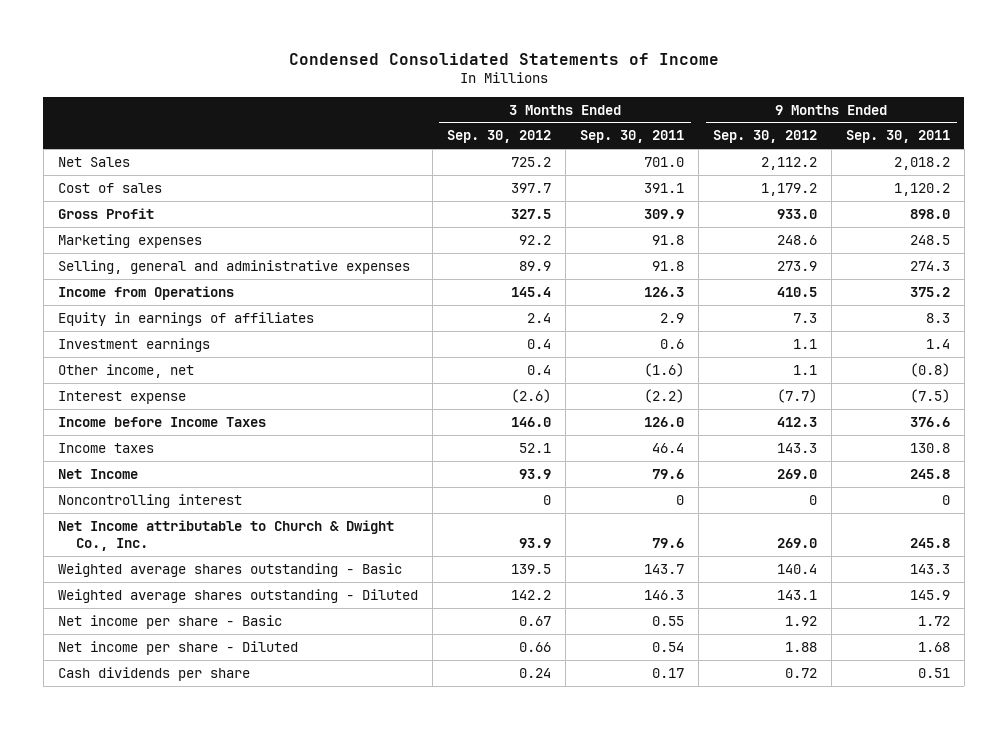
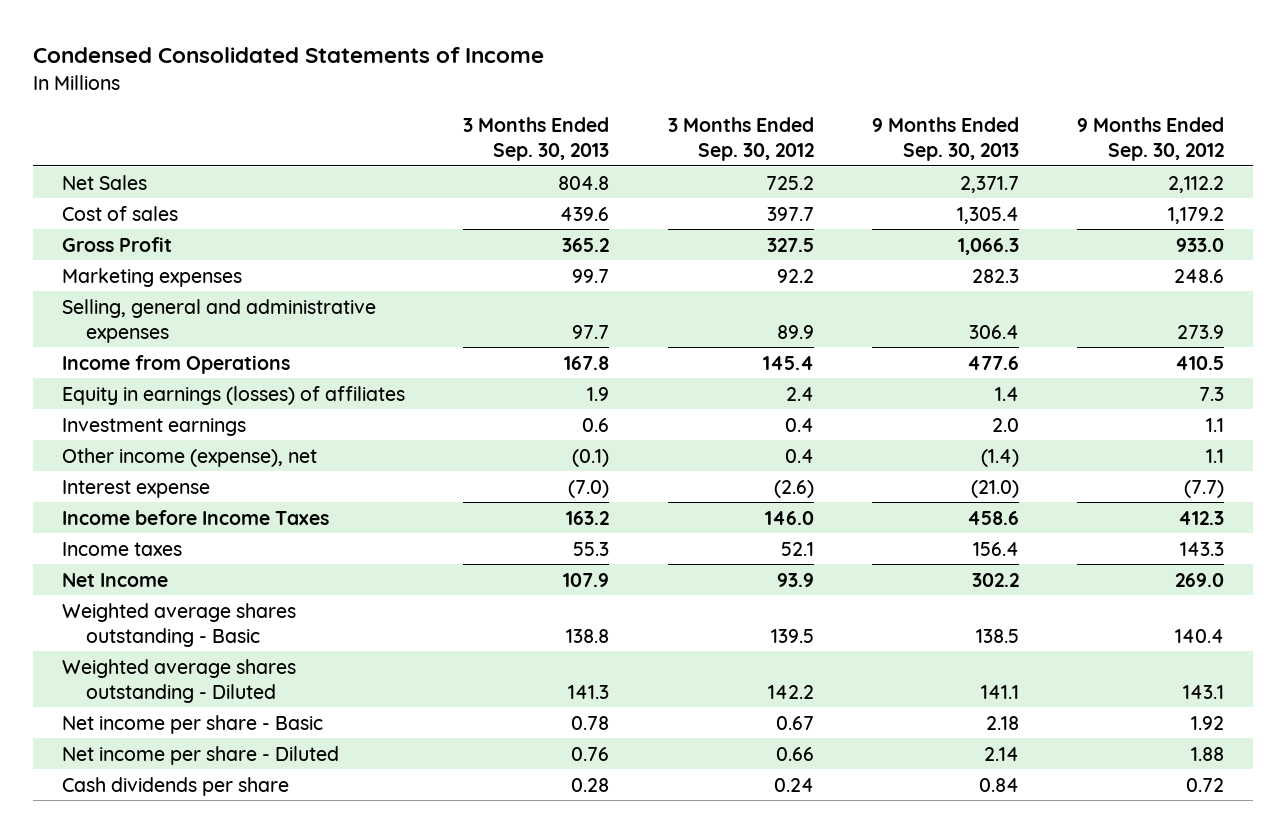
[579,130,684,144] Sep. 30, 2011 -> none
[845,130,950,144] Sep. 30, 2011 -> none
none -> [463,117,610,162] 3 Months Ended Sep. 30, 2013
none -> [872,117,1020,162] 9 Months Ended Sep. 30, 2013
[57,311,314,326] Equity in earnings of affiliates -> [62,385,406,405] Equity in earnings (losses) of affiliates
[57,363,194,378] Other income, net -> [62,447,318,467] Other income (expense), net
[57,493,242,508] Noncontrolling interest -> none
[57,519,394,551] Net Income attributable to Church & Dwight Co., Inc. -> none

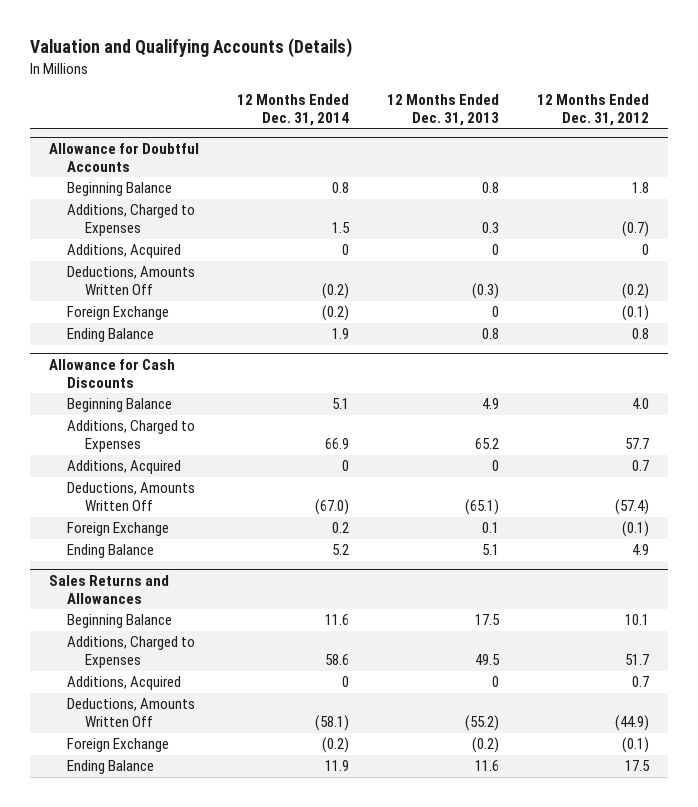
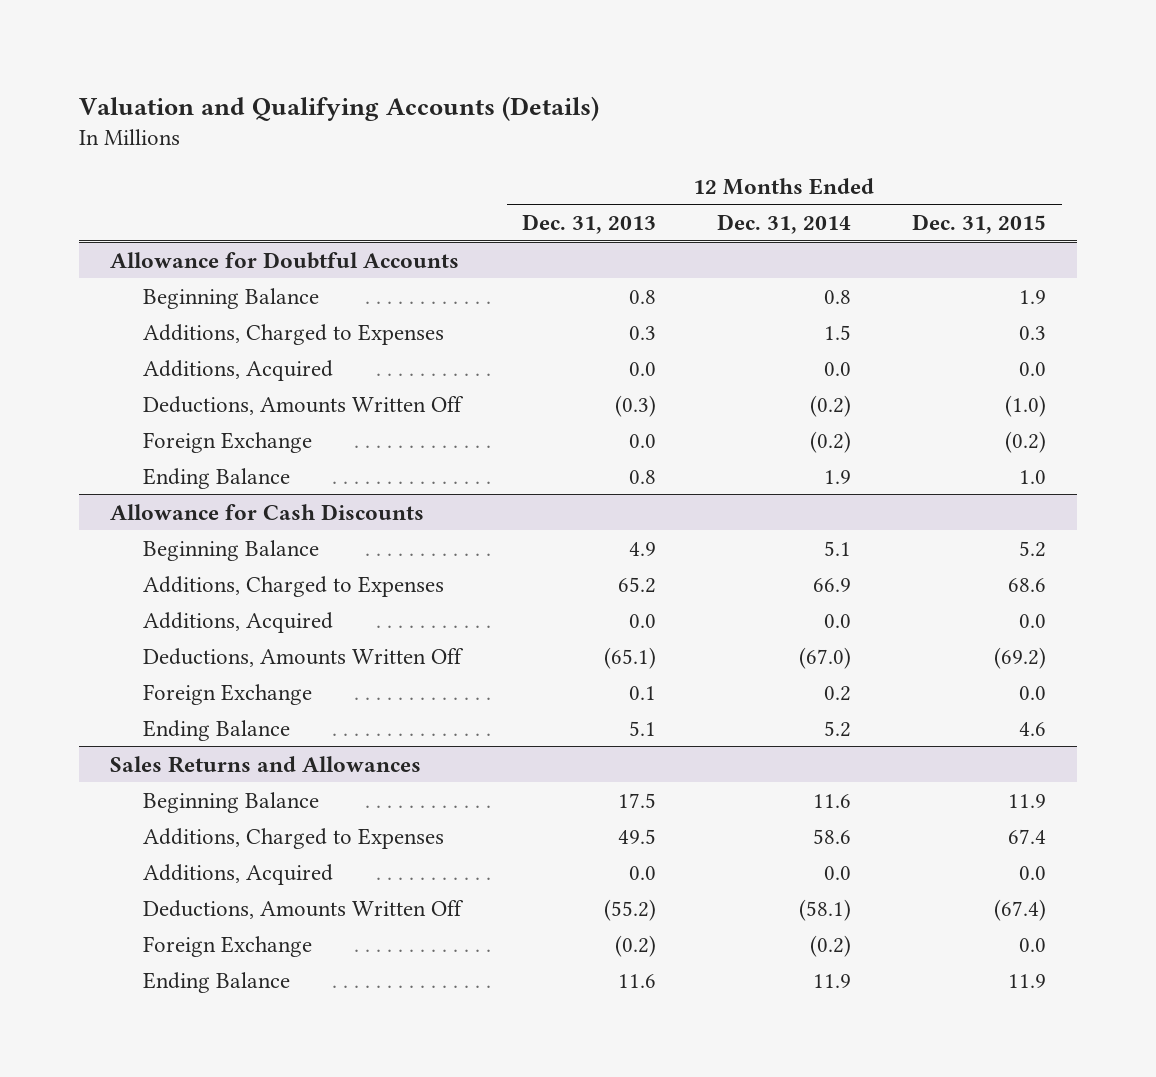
[537,94,650,126] 12 Months Ended Dec. 31, 2012 -> none
none -> [912,213,1047,234] Dec. 31, 2015
[342,244,350,256] 0 -> [824,361,852,376] 0.0
[492,244,500,256] 0 -> [628,361,656,376] 0.0
[492,306,500,318] 0 -> [628,433,656,448] 0.0
[342,460,350,472] 0 -> [824,613,852,628] 0.0
[492,460,500,472] 0 -> [628,613,656,628] 0.0
[342,676,350,688] 0 -> [824,865,852,880] 0.0
[492,676,500,688] 0 -> [628,865,656,880] 0.0

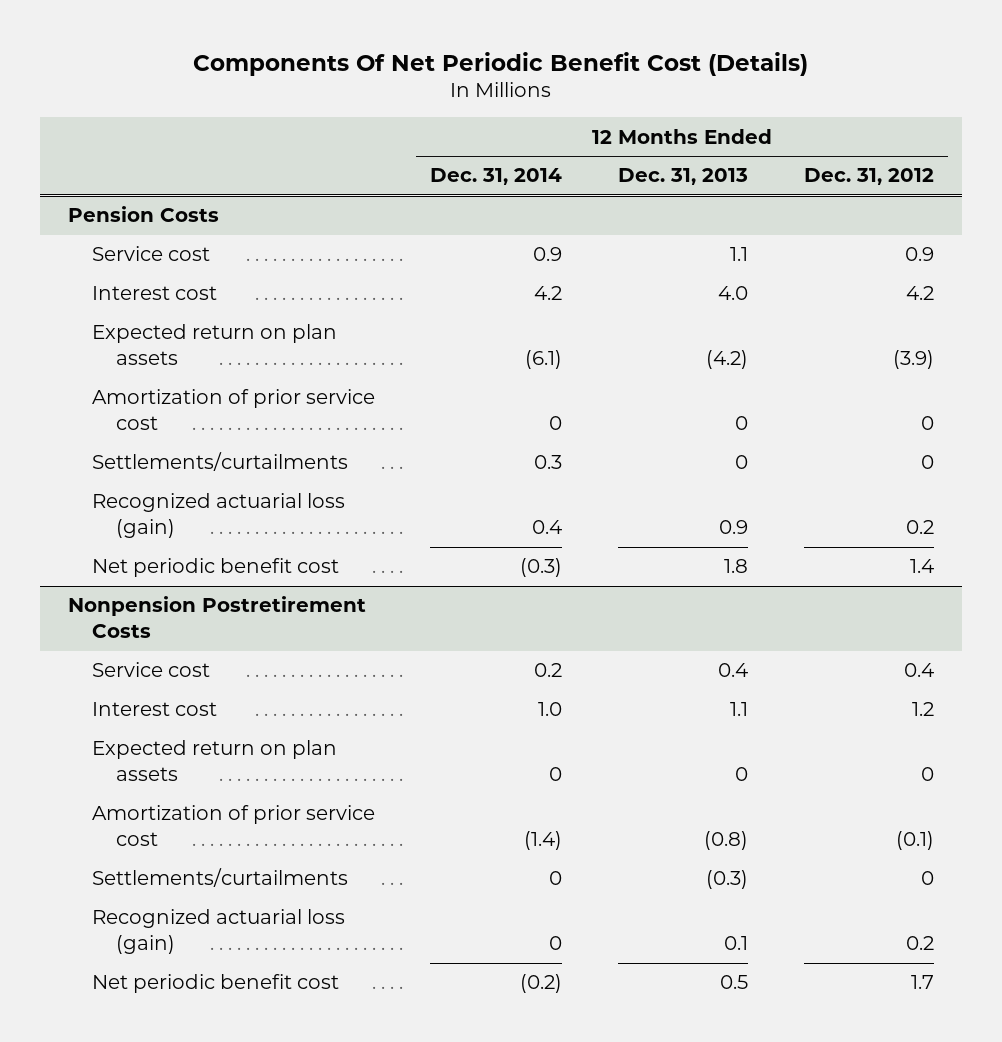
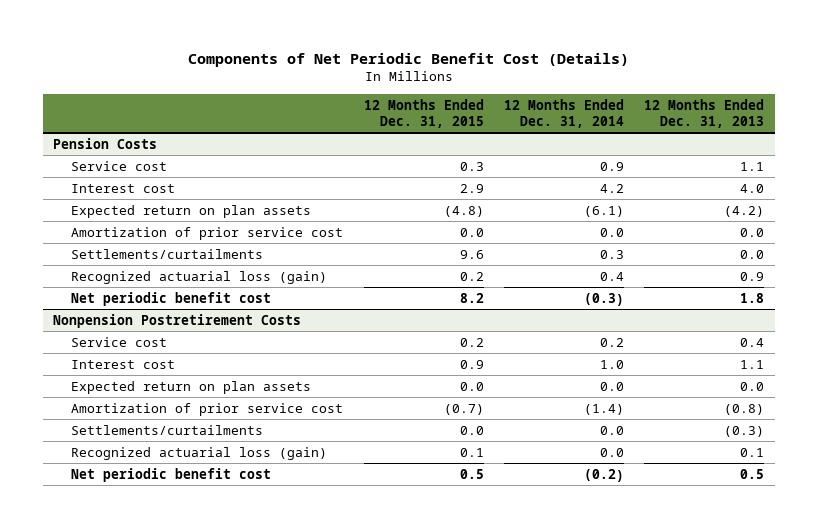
[192,51,808,76] Components Of Net Periodic Benefit Cost (Details) -> [187,52,629,67] Components of Net Periodic Benefit Cost (Details)
[803,168,934,186] Dec. 31, 2012 -> none
none -> [363,99,484,128] 12 Months Ended Dec. 31, 2015
[549,416,563,431] 0 -> [599,227,624,237] 0.0
[735,416,749,431] 0 -> [740,227,765,237] 0.0
[735,455,749,470] 0 -> [740,249,765,259] 0.0
[549,767,563,782] 0 -> [599,381,624,391] 0.0
[735,767,749,782] 0 -> [740,381,765,391] 0.0
[549,871,563,886] 0 -> [599,425,624,435] 0.0
[549,936,563,951] 0 -> [599,447,624,457] 0.0

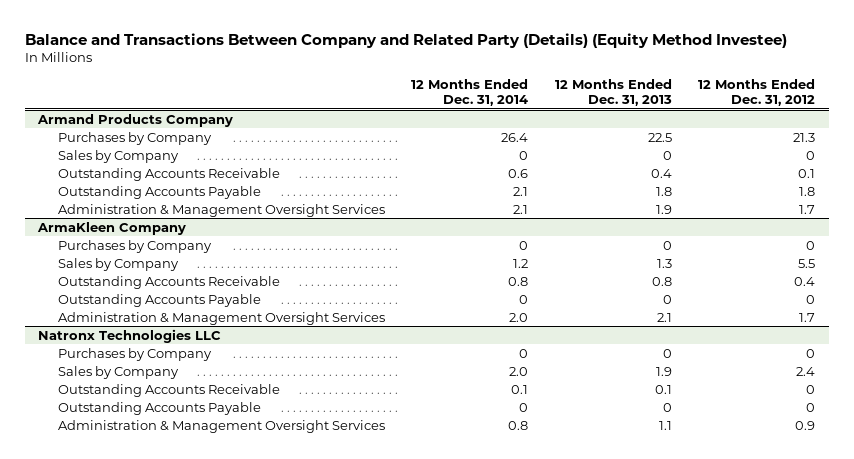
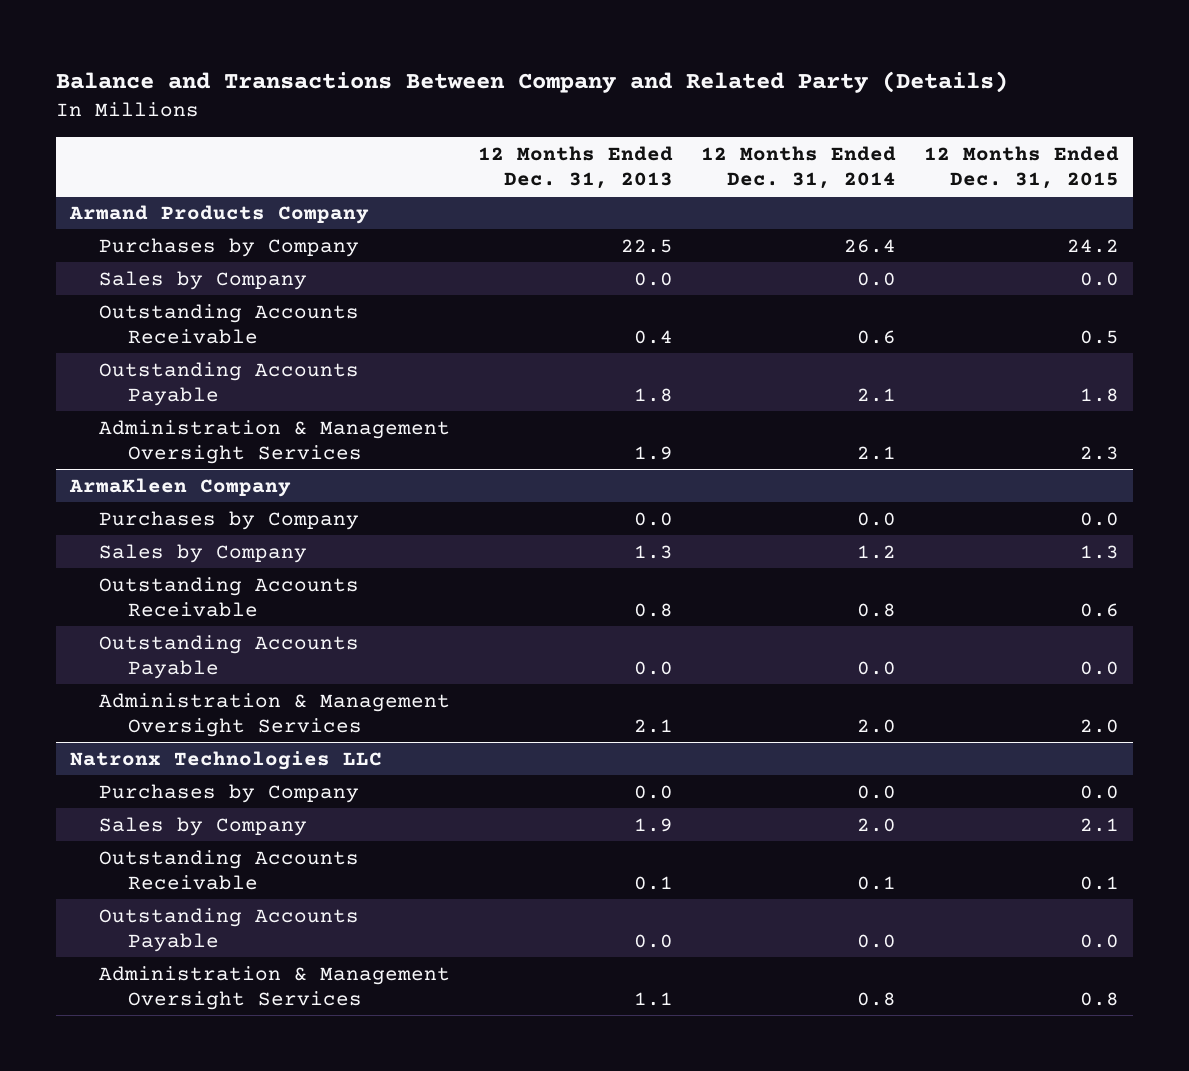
[24,33,787,49] Balance and Transactions Between Company and Related Party (Details) (Equity Method Investee) -> [55,70,1008,93] Balance and Transactions Between Company and Related Party (Details)
[698,79,816,107] 12 Months Ended Dec. 31, 2012 -> none
none -> [924,145,1120,189] 12 Months Ended Dec. 31, 2015
[519,150,529,160] 0 -> [857,271,897,286] 0.0
[662,150,672,160] 0 -> [633,271,673,286] 0.0
[519,240,529,250] 0 -> [857,511,897,526] 0.0
[662,240,672,250] 0 -> [633,511,673,526] 0.0
[519,294,529,304] 0 -> [857,660,897,675] 0.0
[662,294,672,304] 0 -> [633,660,673,675] 0.0
[519,348,529,358] 0 -> [857,784,897,799] 0.0
[662,348,672,358] 0 -> [633,784,673,799] 0.0
[519,402,529,412] 0 -> [857,933,897,948] 0.0
[662,402,672,412] 0 -> [633,933,673,948] 0.0

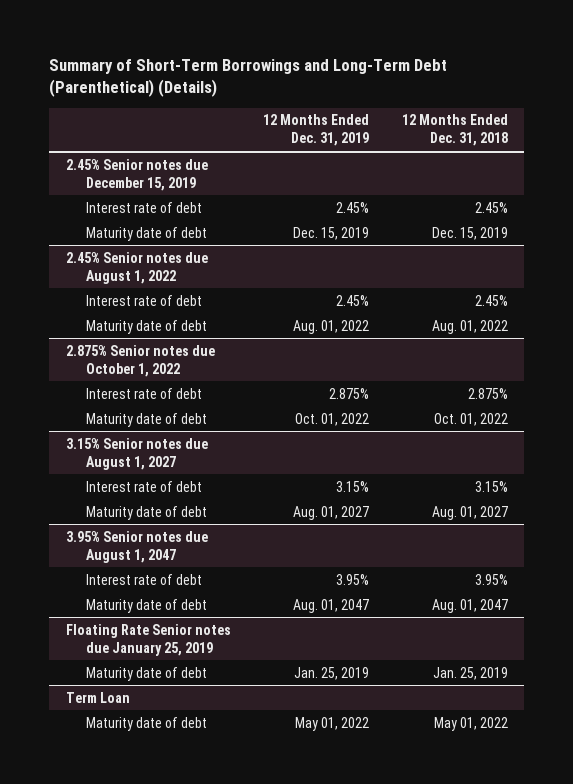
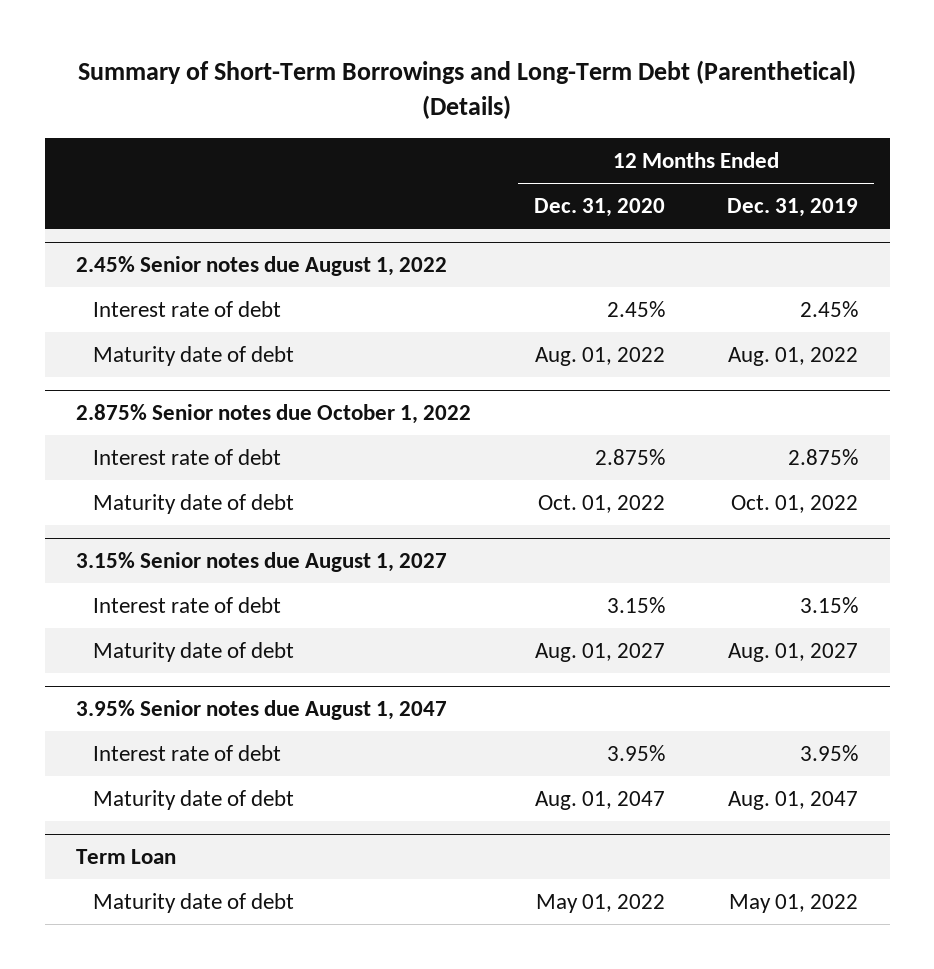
[401,114,508,147] 12 Months Ended Dec. 31, 2018 -> none
none -> [533,197,665,217] Dec. 31, 2020
[65,158,208,191] 2.45% Senior notes due December 15, 2019 -> none
[86,201,203,213] Interest rate of debt -> none
[86,226,208,241] Maturity date of debt -> none
[65,623,231,656] Floating Rate Senior notes due January 25, 2019 -> none
[86,666,208,681] Maturity date of debt -> none

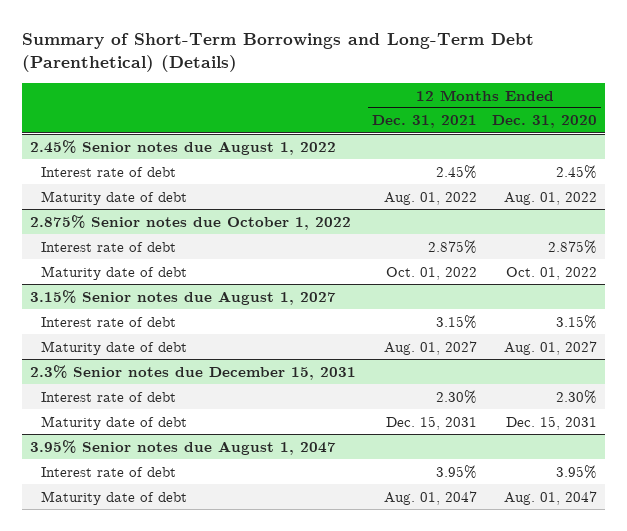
[727,197,859,217] Dec. 31, 2019 -> none
none -> [371,115,477,129] Dec. 31, 2021
none -> [29,364,356,380] 2.3% Senior notes due December 15, 2031
none -> [41,391,177,402] Interest rate of debt
none -> [41,415,188,430] Maturity date of debt
[75,849,176,865] Term Loan -> none
[92,892,294,913] Maturity date of debt -> none

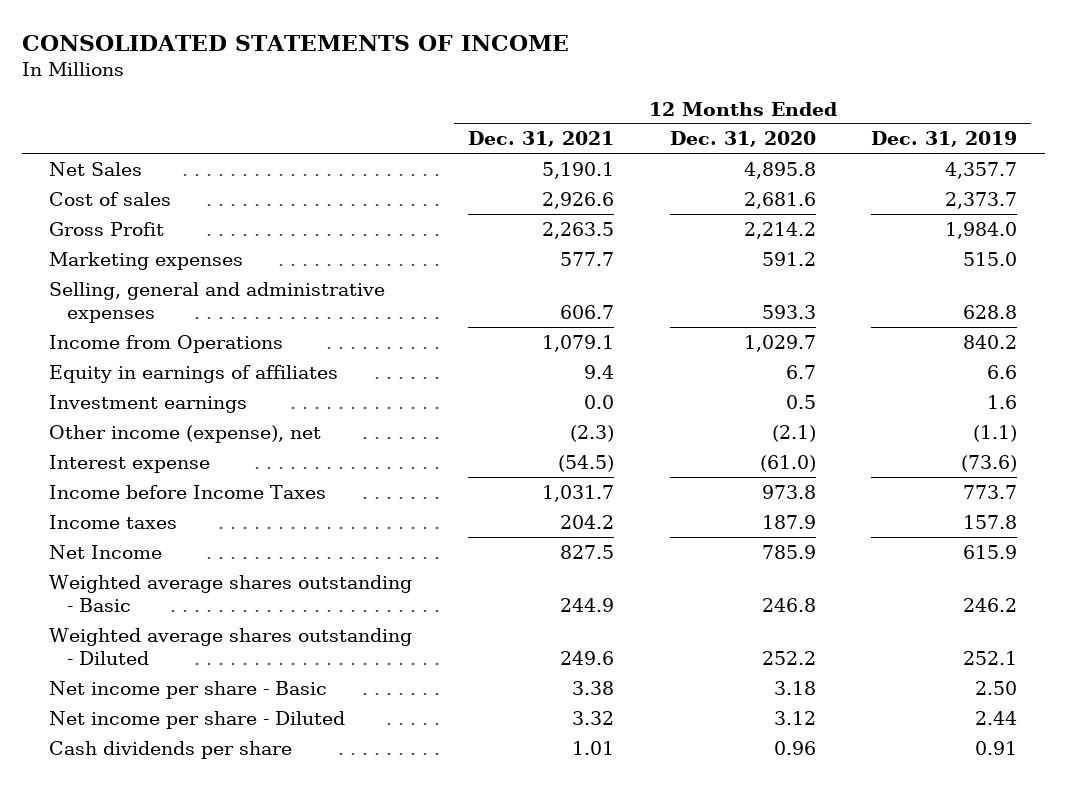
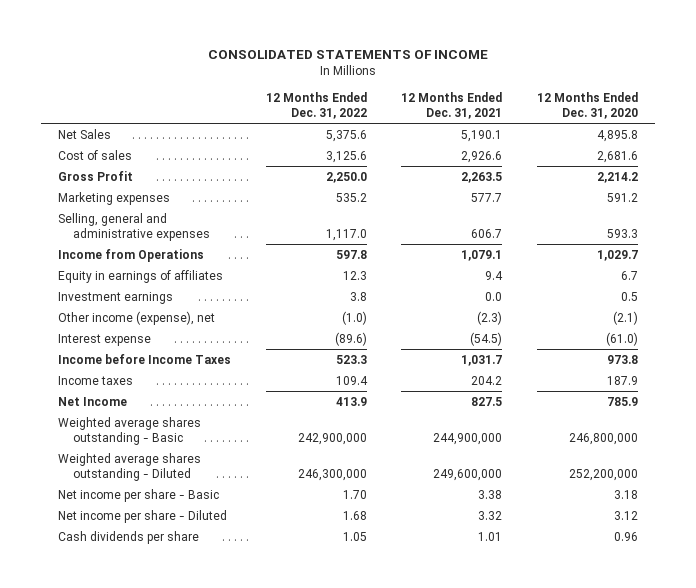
[871,131,1018,148] Dec. 31, 2019 -> none
none -> [265,91,367,119] 12 Months Ended Dec. 31, 2022
[560,597,615,612] 244.9 -> [433,432,503,445] 244,900,000
[761,597,816,612] 246.8 -> [568,432,638,445] 246,800,000
[560,650,615,665] 249.6 -> [433,468,503,481] 249,600,000
[761,650,816,665] 252.2 -> [568,468,638,481] 252,200,000

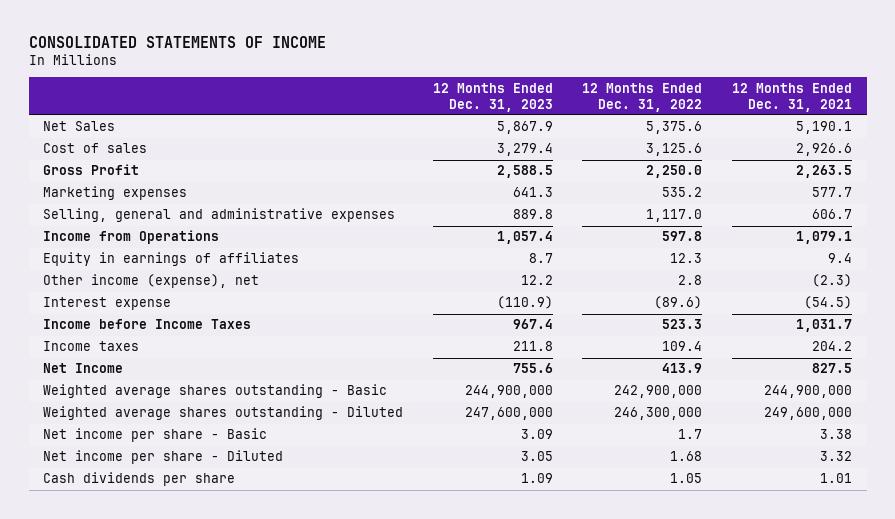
[536,91,638,119] 12 Months Ended Dec. 31, 2020 -> none
none -> [432,82,553,112] 12 Months Ended Dec. 31, 2023
[58,291,174,304] Investment earnings -> none
[341,310,367,325] (1.0) -> [678,275,703,286] 2.8
[342,489,367,499] 1.70 -> [678,429,703,440] 1.7

